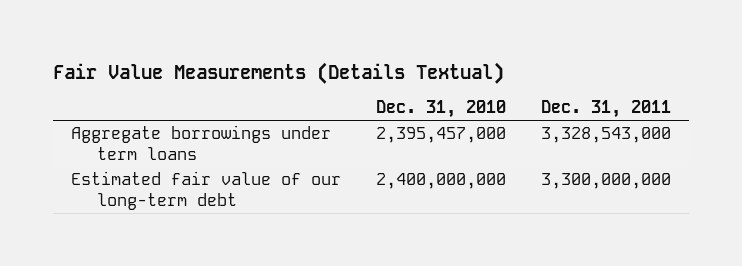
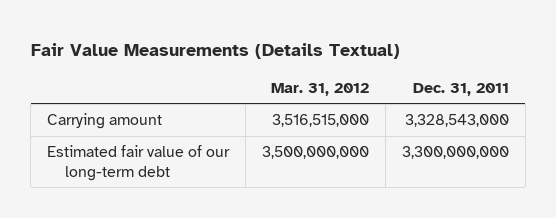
[375,100,506,119] Dec. 31, 2010 -> none
none -> [271,82,370,96] Mar. 31, 2012
[70,125,331,160] Aggregate borrowings under term loans -> [47,113,163,130] Carrying amount

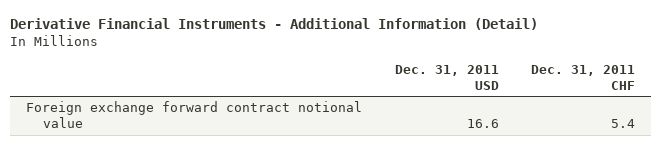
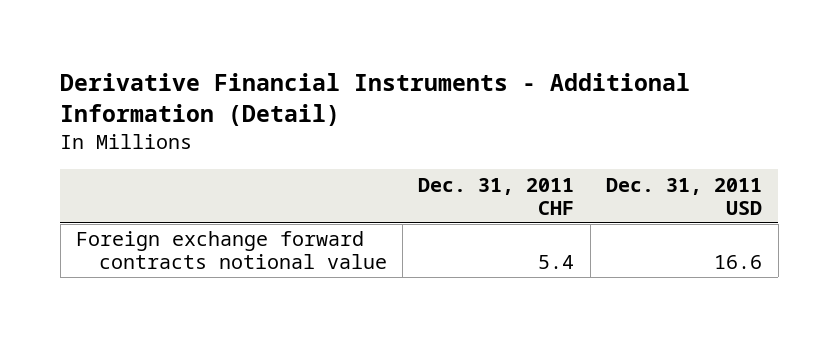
[26,101,363,129] Foreign exchange forward contract notional value -> [76,231,387,270] Foreign exchange forward contracts notional value

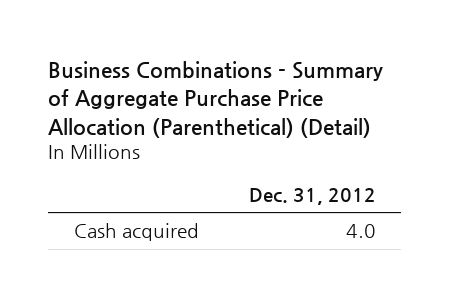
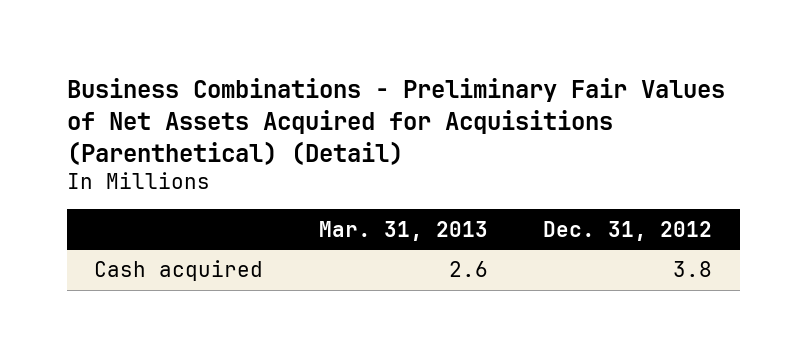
[48,60,384,138] Business Combinations - Summary of Aggregate Purchase Price Allocation (Parenthetical) (Detail) -> [66,78,725,165] Business Combinations - Preliminary Fair Values of Net Assets Acquired for Acquisitions (Parenthetical) (Detail)
none -> [318,220,488,241] Mar. 31, 2013
[346,224,377,239] 4.0 -> [673,261,713,278] 3.8

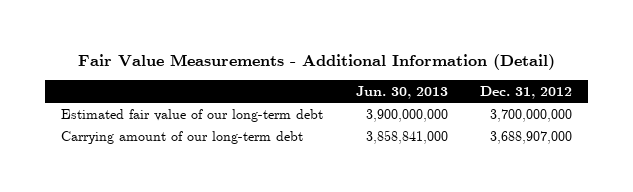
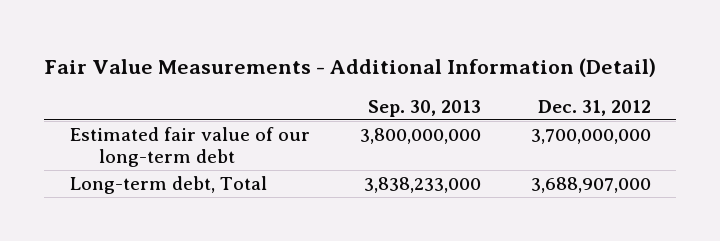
[355,85,448,99] Jun. 30, 2013 -> none
none -> [367,99,481,117] Sep. 30, 2013
[61,130,304,144] Carrying amount of our long-term debt -> [69,175,267,194] Long-term debt, Total

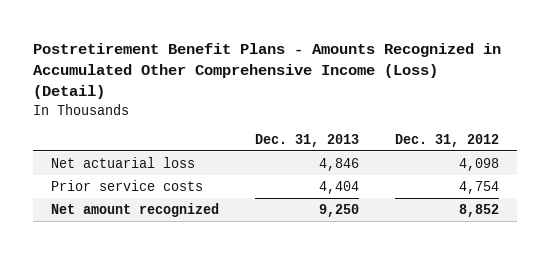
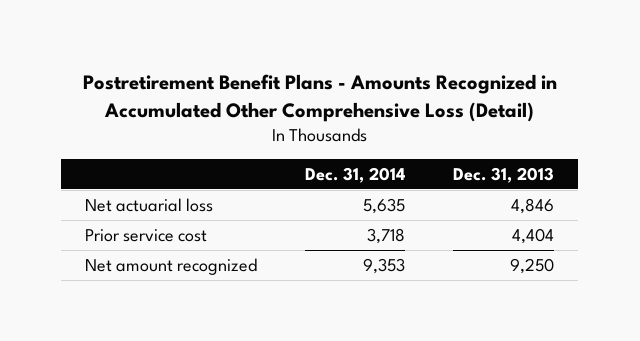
[33,43,502,100] Postretirement Benefit Plans - Amounts Recognized in Accumulated Other Comprehensive Income (Loss) (Detail) -> [82,74,557,122] Postretirement Benefit Plans - Amounts Recognized in Accumulated Other Comprehensive Loss (Detail)
[395,133,500,147] Dec. 31, 2012 -> none
none -> [305,166,406,183] Dec. 31, 2014
[51,179,204,191] Prior service costs -> [85,228,208,242] Prior service cost

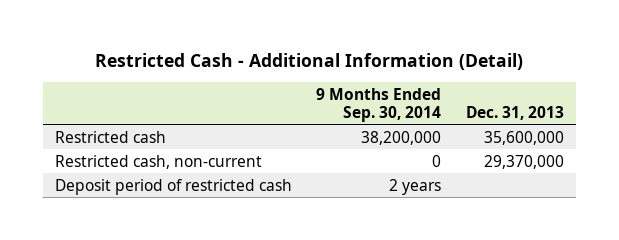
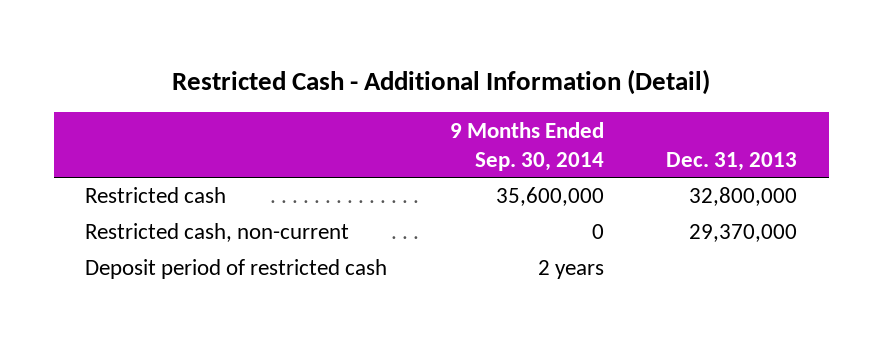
[361,130,442,145] 38,200,000 -> [495,187,604,207] 35,600,000
[483,130,564,145] 35,600,000 -> [689,187,798,207] 32,800,000

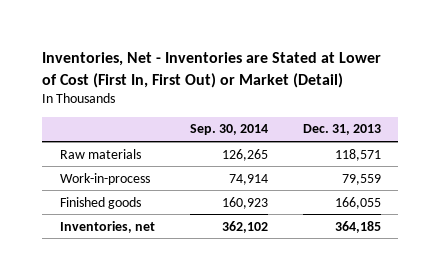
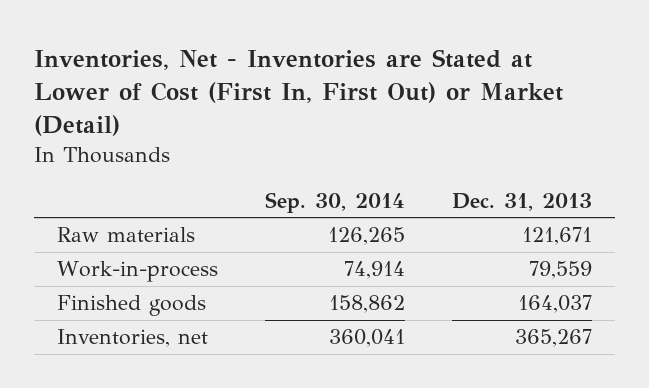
[334,148,381,161] 118,571 -> [522,227,593,246] 121,671
[221,196,268,209] 160,923 -> [329,295,406,314] 158,862
[334,196,381,209] 166,055 -> [518,295,593,314] 164,037
[221,220,268,233] 362,102 -> [329,329,406,348] 360,041
[334,220,381,233] 364,185 -> [515,329,593,348] 365,267

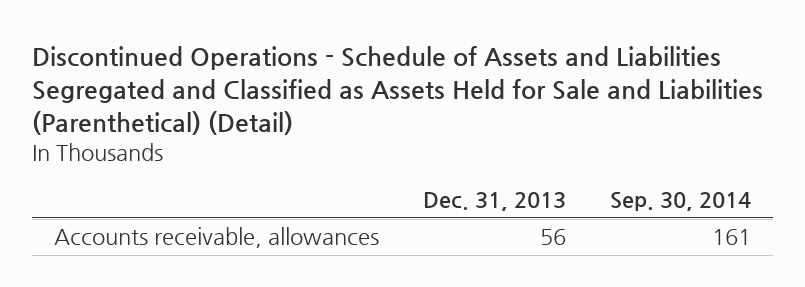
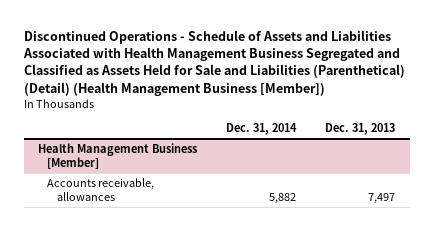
[31,45,763,136] Discontinued Operations - Schedule of Assets and Liabilities Segregated and Classified as Assets Held for Sale and Liabilities (Parenthetical) (Detail) -> [22,30,405,96] Discontinued Operations - Schedule of Assets and Liabilities Associated with Health Management Business Segregated and Classified as Assets Held for Sale and Liabilities (Parenthetical) (Detail) (Health Management Business [Member])
[610,192,752,212] Sep. 30, 2014 -> none
none -> [226,123,298,136] Dec. 31, 2014
none -> [38,142,199,169] Health Management Business [Member]
[539,229,566,246] 56 -> [368,192,396,204] 7,497

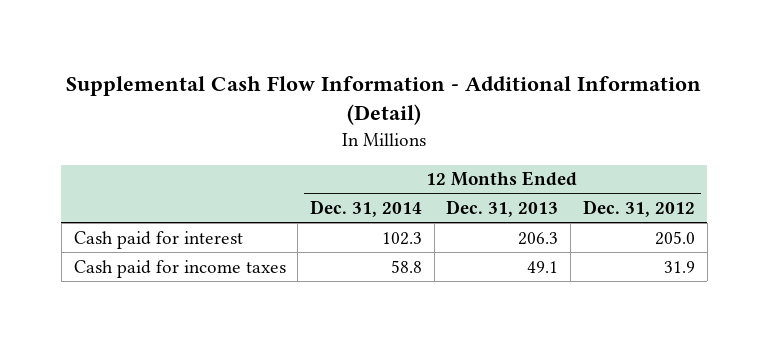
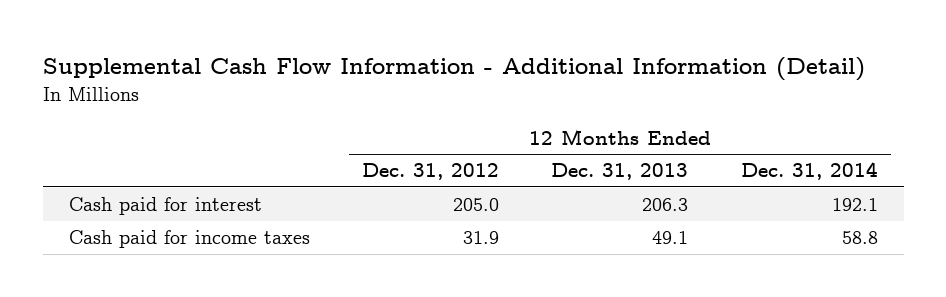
[382,231,423,245] 102.3 -> [831,198,878,212] 192.1

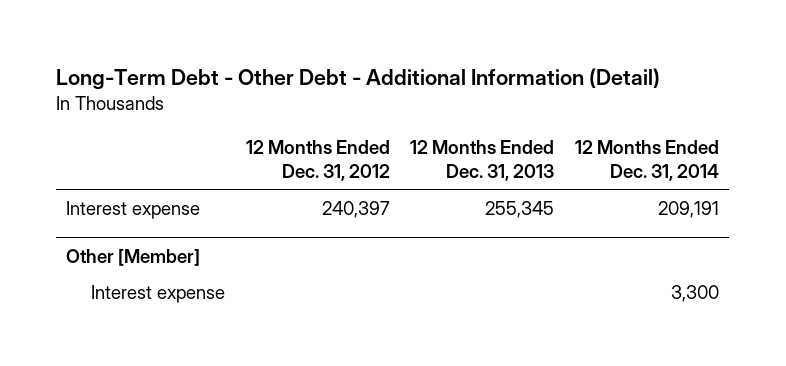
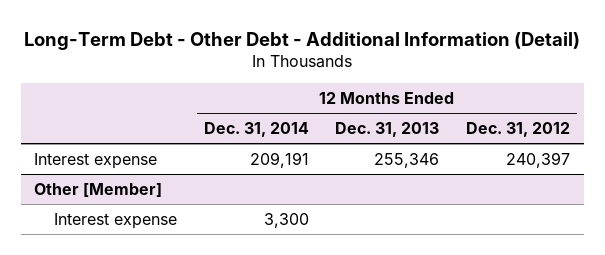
[485,200,555,218] 255,345 -> [374,152,440,168] 255,346

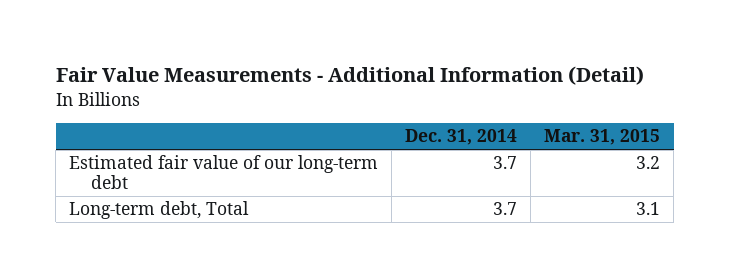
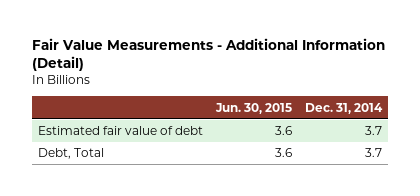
[544,129,661,146] Mar. 31, 2015 -> none
none -> [214,102,292,114] Jun. 30, 2015
[69,155,379,190] Estimated fair value of our long-term debt -> [38,126,204,136] Estimated fair value of debt
[69,201,250,220] Long-term debt, Total -> [38,148,105,160] Debt, Total

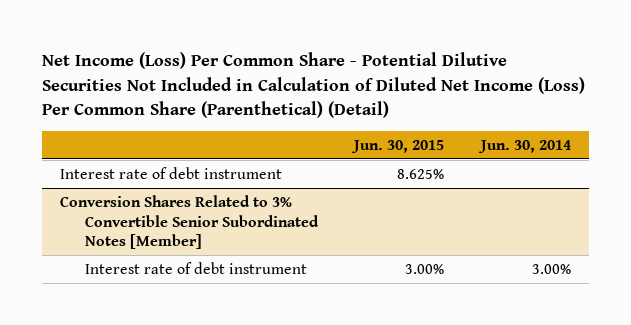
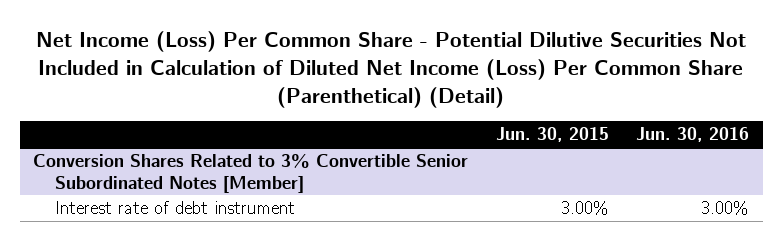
[477,139,571,153] Jun. 30, 2014 -> none
none -> [636,127,750,143] Jun. 30, 2016
[60,166,283,179] Interest rate of debt instrument -> none

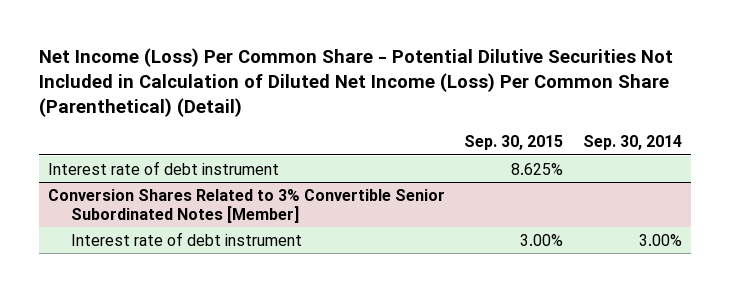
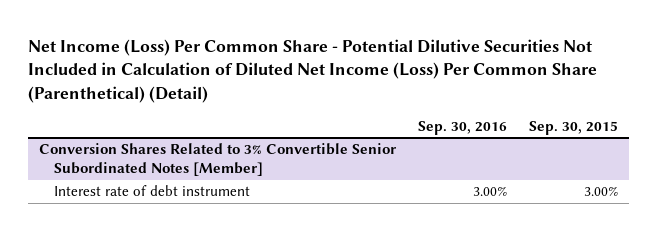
[582,135,682,151] Sep. 30, 2014 -> none
none -> [417,120,507,135] Sep. 30, 2016
[48,160,280,175] Interest rate of debt instrument -> none

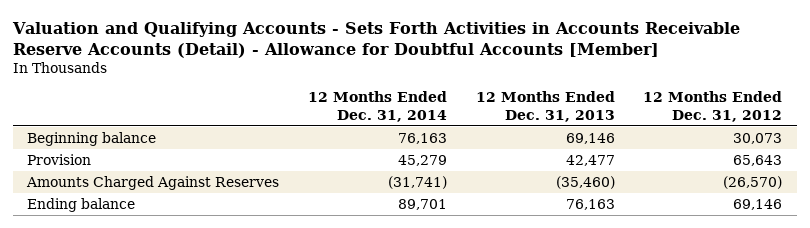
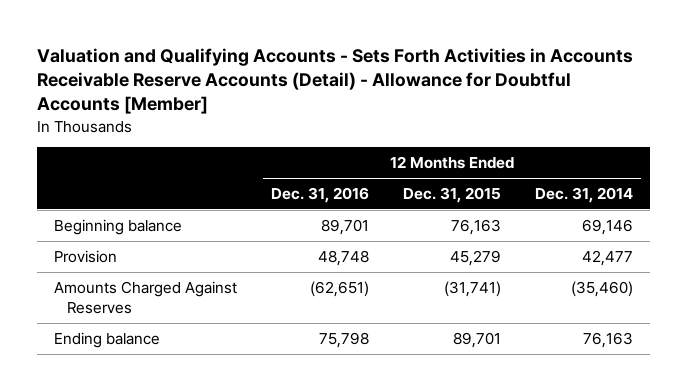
[475,91,615,122] 12 Months Ended Dec. 31, 2013 -> none
[643,91,783,122] 12 Months Ended Dec. 31, 2012 -> none
none -> [271,186,370,203] Dec. 31, 2016
none -> [402,186,501,203] Dec. 31, 2015
[398,132,448,144] 76,163 -> [581,218,633,235] 69,146
[398,154,448,166] 45,279 -> [581,249,633,266] 42,477
[388,175,448,189] (31,741) -> [570,280,633,297] (35,460)
[398,198,448,210] 89,701 -> [582,331,633,348] 76,163

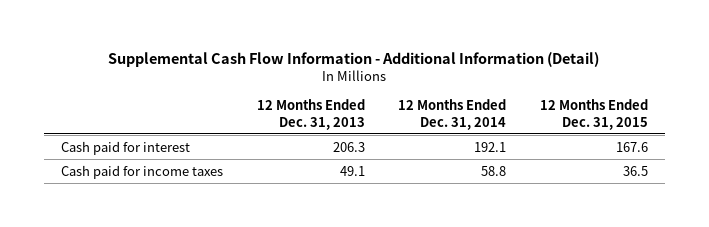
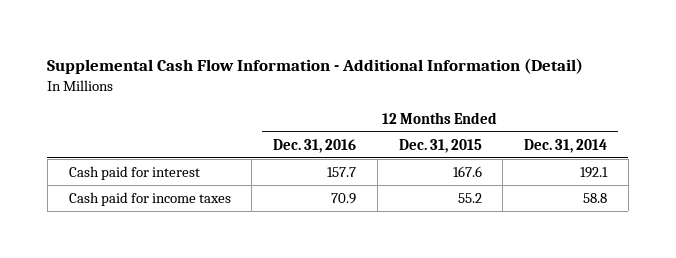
[256,99,365,130] 12 Months Ended Dec. 31, 2013 -> none
none -> [273,138,357,153] Dec. 31, 2016
[623,165,649,176] 36.5 -> [457,193,482,204] 55.2

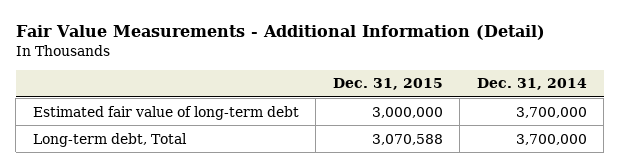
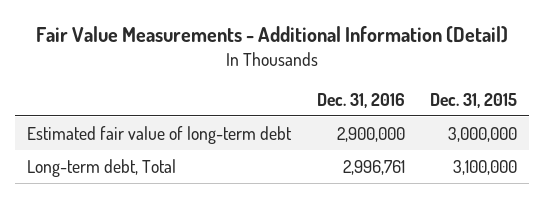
[476,78,587,91] Dec. 31, 2014 -> none
none -> [316,92,405,108] Dec. 31, 2016
[371,133,443,145] 3,070,588 -> [452,159,517,175] 3,100,000

